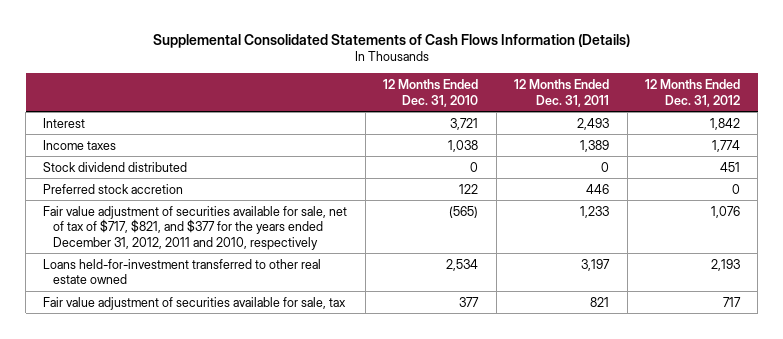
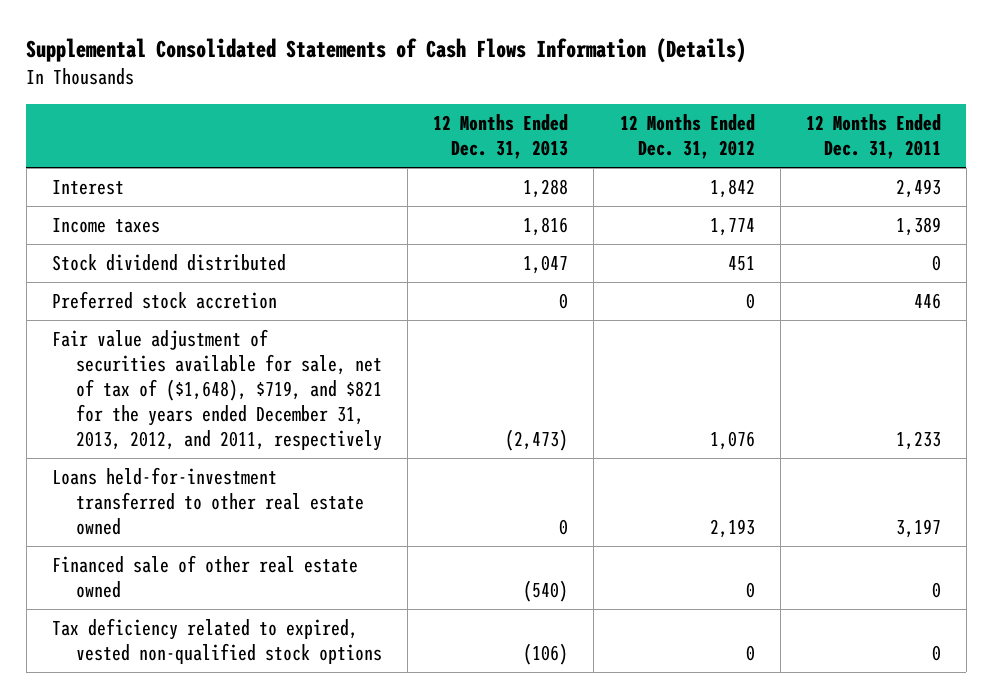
[383,79,479,107] 12 Months Ended Dec. 31, 2010 -> none
none -> [433,114,569,160] 12 Months Ended Dec. 31, 2013
[43,205,348,250] Fair value adjustment of securities available for sale, net of tax of $717, $821, and $377 for the years ended December 31, 2012, 2011 and 2010, respectively -> [51,328,383,452] Fair value adjustment of securities available for sale, net of tax of ($1,648), $719, and $821 for the years ended December 31, 2013, 2012, and 2011, respectively
[43,296,347,310] Fair value adjustment of securities available for sale, tax -> none
none -> [51,554,358,598] Financed sale of other real estate owned
none -> [51,617,383,664] Tax deficiency related to expired, vested non-qualified stock options

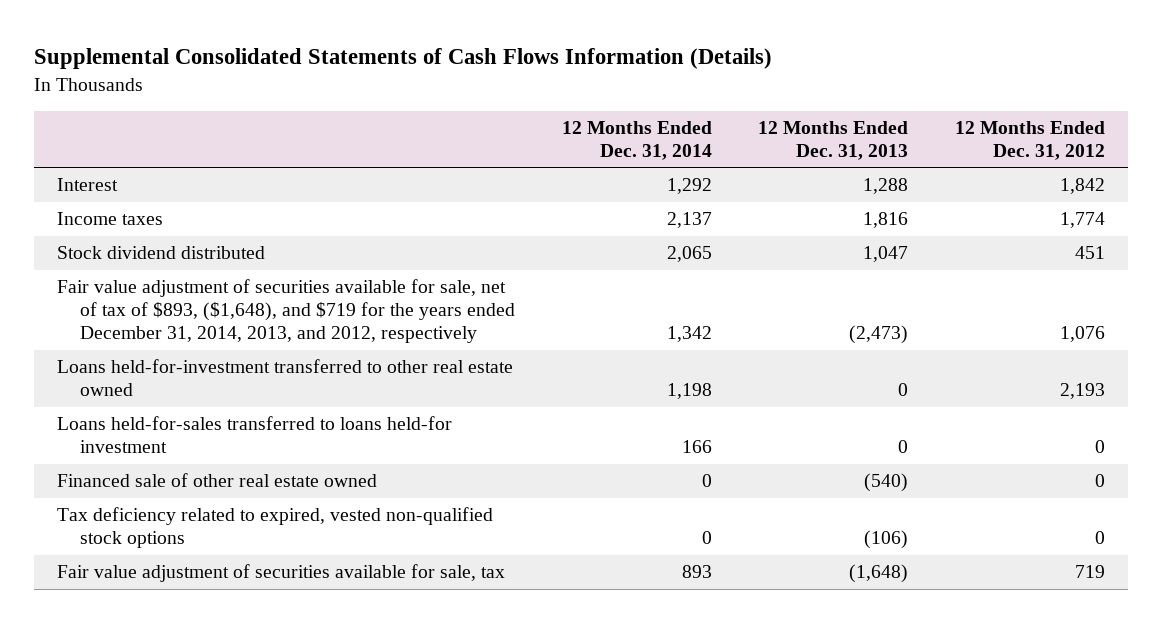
[805,114,941,160] 12 Months Ended Dec. 31, 2011 -> none
none -> [561,120,712,160] 12 Months Ended Dec. 31, 2014
[51,290,277,309] Preferred stock accretion -> none
[51,328,383,452] Fair value adjustment of securities available for sale, net of tax of ($1,648), $719, and $821 for the years ended December 31, 2013, 2012, and 2011, respectively -> [57,279,515,344] Fair value adjustment of securities available for sale, net of tax of $893, ($1,648), and $719 for the years ended December 31, 2014, 2013, and 2012, respectively
none -> [57,416,453,454] Loans held-for-sales transferred to loans held-for investment
none -> [57,564,506,583] Fair value adjustment of securities available for sale, tax

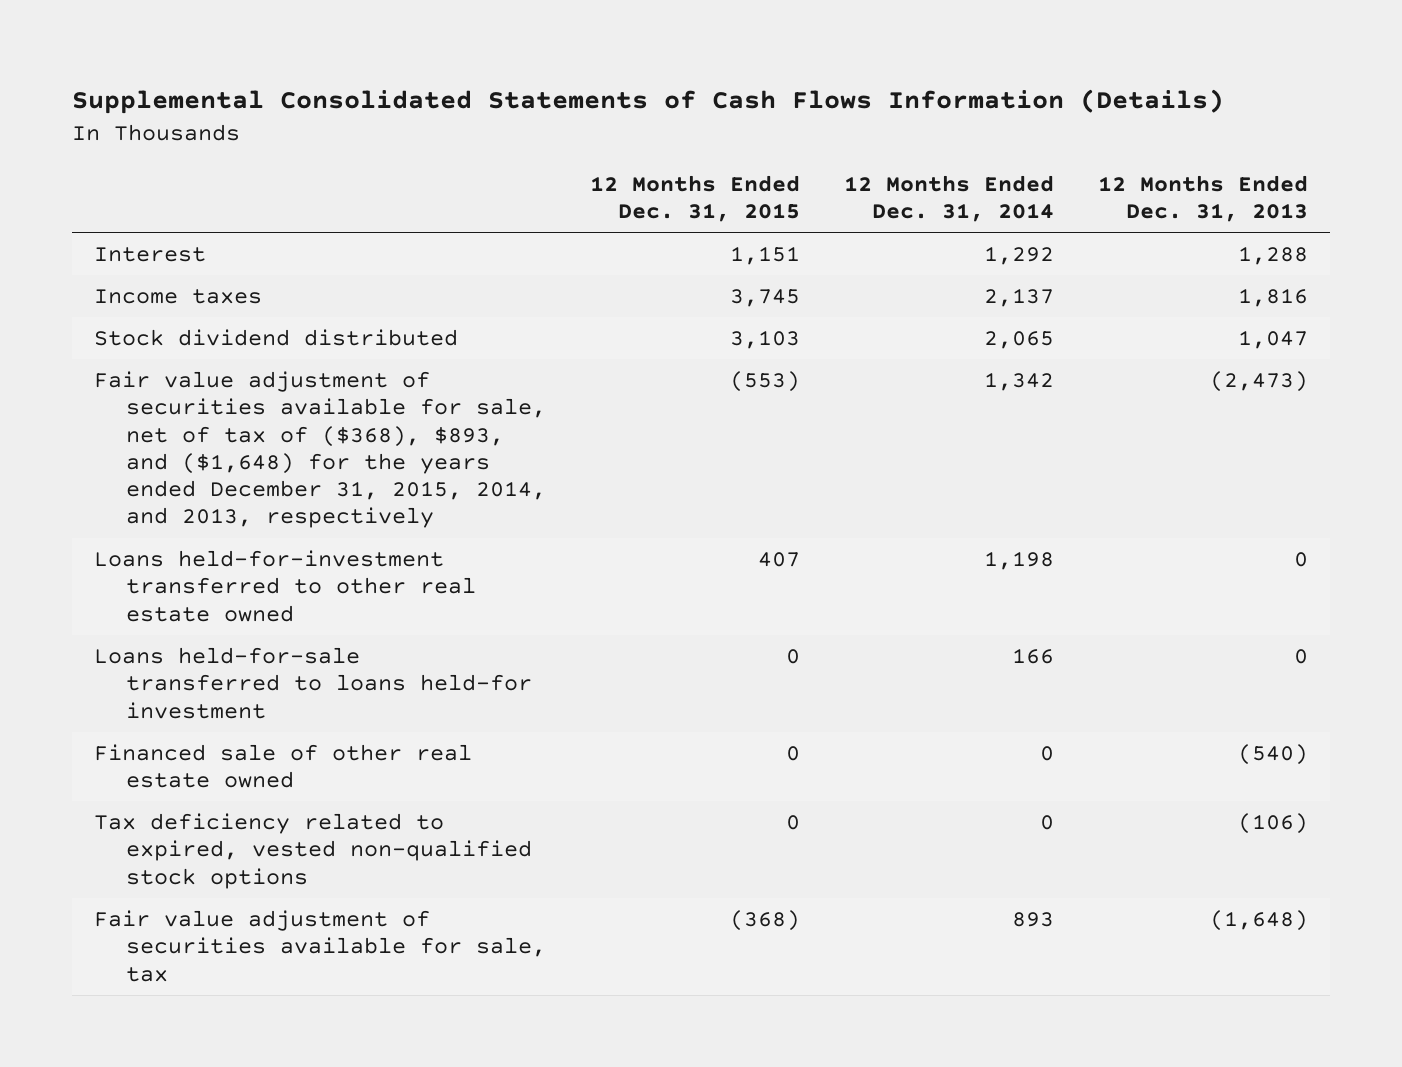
[954,120,1105,160] 12 Months Ended Dec. 31, 2012 -> none
none -> [590,174,801,223] 12 Months Ended Dec. 31, 2015
[57,279,515,344] Fair value adjustment of securities available for sale, net of tax of $893, ($1,648), and $719 for the years ended December 31, 2014, 2013, and 2012, respectively -> [94,370,547,529] Fair value adjustment of securities available for sale, net of tax of ($368), $893, and ($1,648) for the years ended December 31, 2015, 2014, and 2013, respectively
[57,416,453,454] Loans held-for-sales transferred to loans held-for investment -> [94,646,533,719] Loans held-for-sale transferred to loans held-for investment

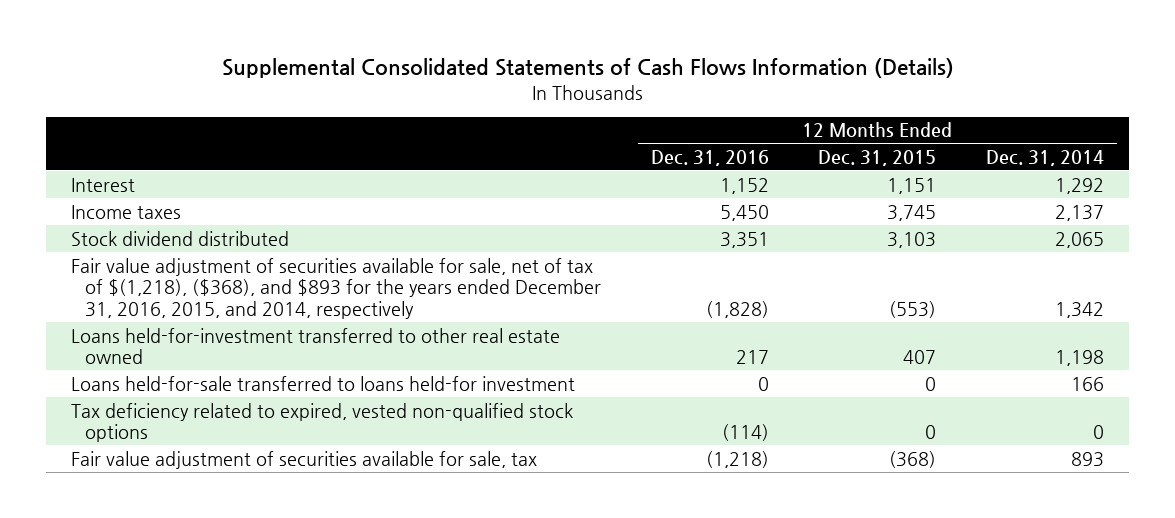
[1098,174,1309,223] 12 Months Ended Dec. 31, 2013 -> none
none -> [650,149,769,166] Dec. 31, 2016
[94,370,547,529] Fair value adjustment of securities available for sale, net of tax of ($368), $893, and ($1,648) for the years ended December 31, 2015, 2014, and 2013, respectively -> [71,257,602,319] Fair value adjustment of securities available for sale, net of tax of $(1,218), ($368), and $893 for the years ended December 31, 2016, 2015, and 2014, respectively
[94,743,473,789] Financed sale of other real estate owned -> none

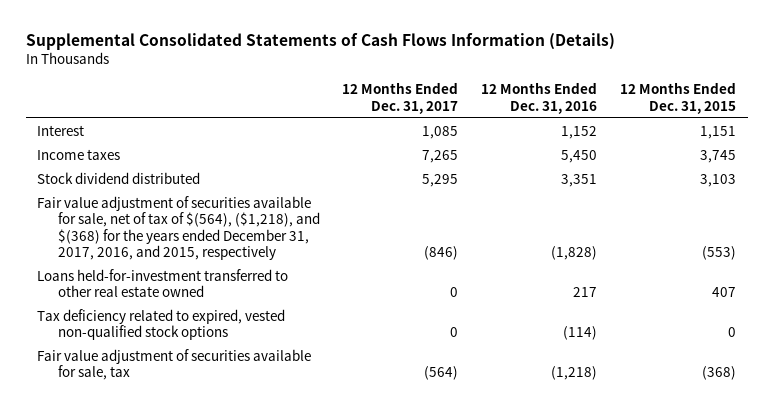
[986,149,1105,166] Dec. 31, 2014 -> none
none -> [342,82,459,114] 12 Months Ended Dec. 31, 2017
[71,257,602,319] Fair value adjustment of securities available for sale, net of tax of $(1,218), ($368), and $893 for the years ended December 31, 2016, 2015, and 2014, respectively -> [37,195,320,261] Fair value adjustment of securities available for sale, net of tax of $(564), ($1,218), and $(368) for the years ended December 31, 2017, 2016, and 2015, respectively
[71,375,576,391] Loans held-for-sale transferred to loans held-for investment -> none

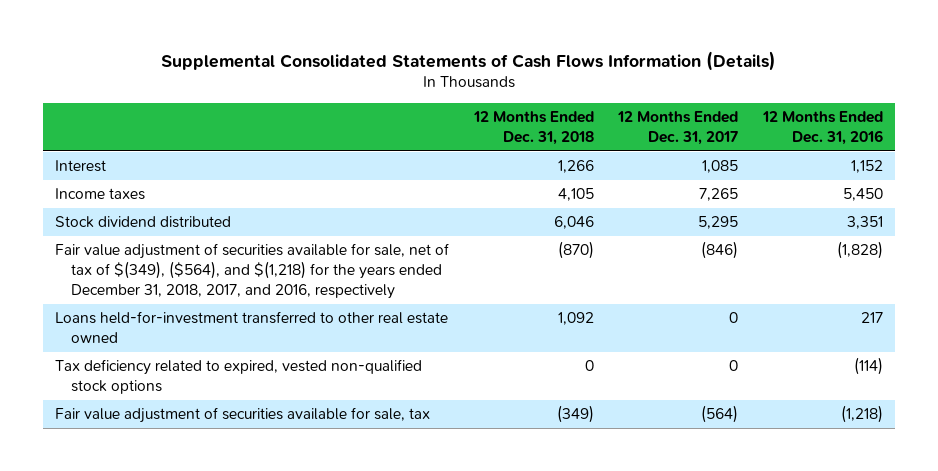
[620,82,737,114] 12 Months Ended Dec. 31, 2015 -> none
none -> [472,111,594,145] 12 Months Ended Dec. 31, 2018
[37,195,320,261] Fair value adjustment of securities available for sale, net of tax of $(564), ($1,218), and $(368) for the years ended December 31, 2017, 2016, and 2015, respectively -> [55,243,450,299] Fair value adjustment of securities available for sale, net of tax of $(349), ($564), and $(1,218) for the years ended December 31, 2018, 2017, and 2016, respectively

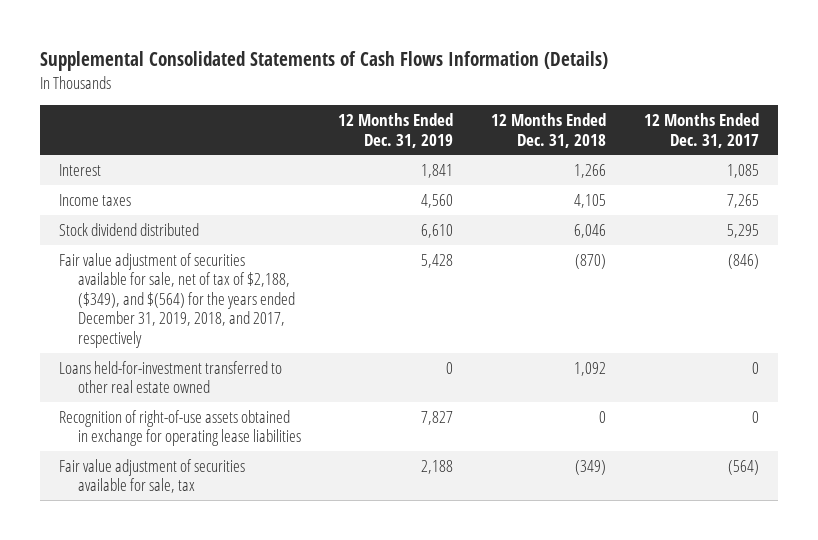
[761,111,883,145] 12 Months Ended Dec. 31, 2016 -> none
none -> [338,112,454,148] 12 Months Ended Dec. 31, 2019
[55,243,450,299] Fair value adjustment of securities available for sale, net of tax of $(349), ($564), and $(1,218) for the years ended December 31, 2018, 2017, and 2016, respectively -> [58,252,295,348] Fair value adjustment of securities available for sale, net of tax of $2,188, ($349), and $(564) for the years ended December 31, 2019, 2018, and 2017, respectively
[55,359,423,395] Tax deficiency related to expired, vested non-qualified stock options -> none
none -> [58,409,301,447] Recognition of right-of-use assets obtained in exchange for operating lease liabilities

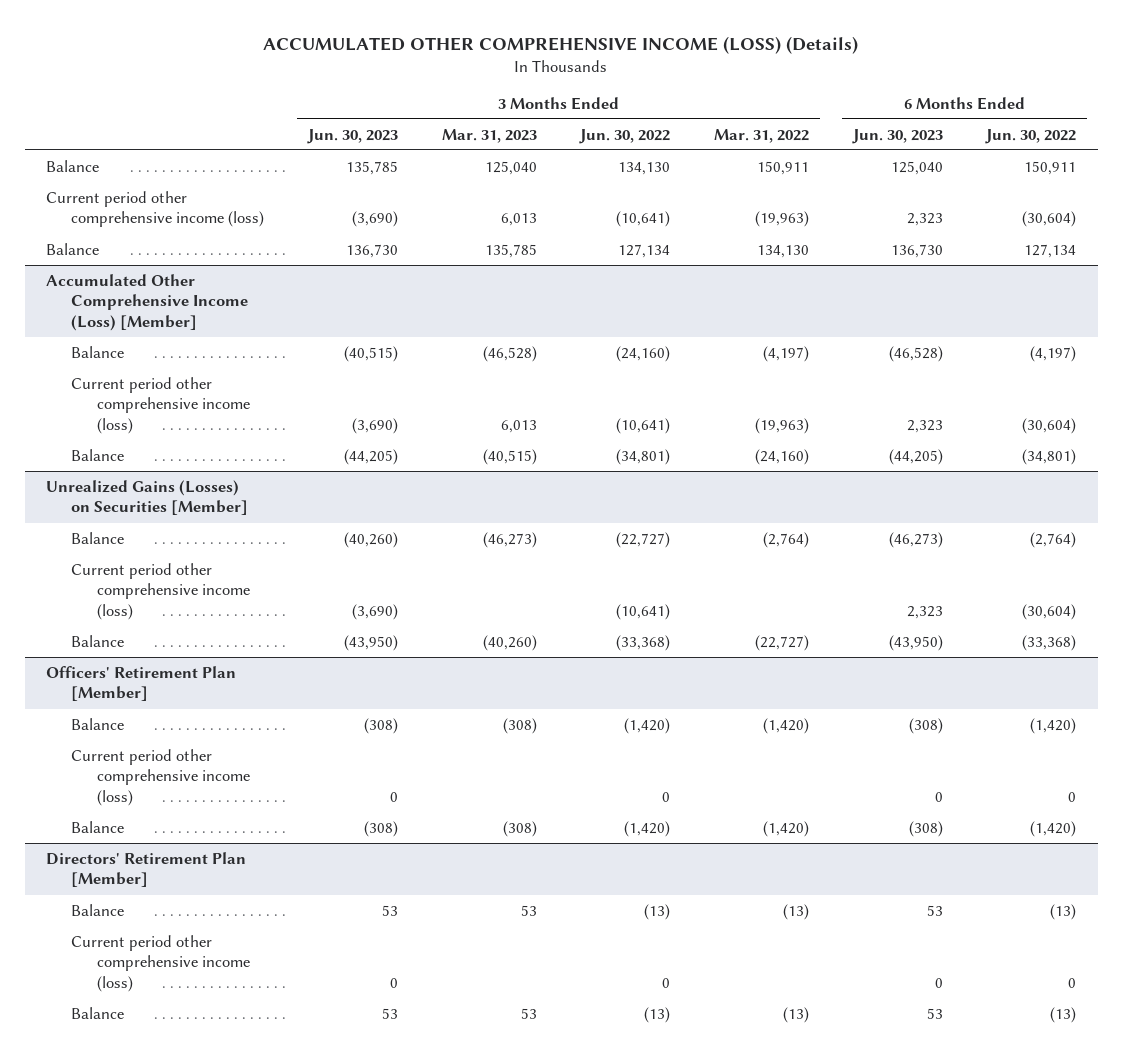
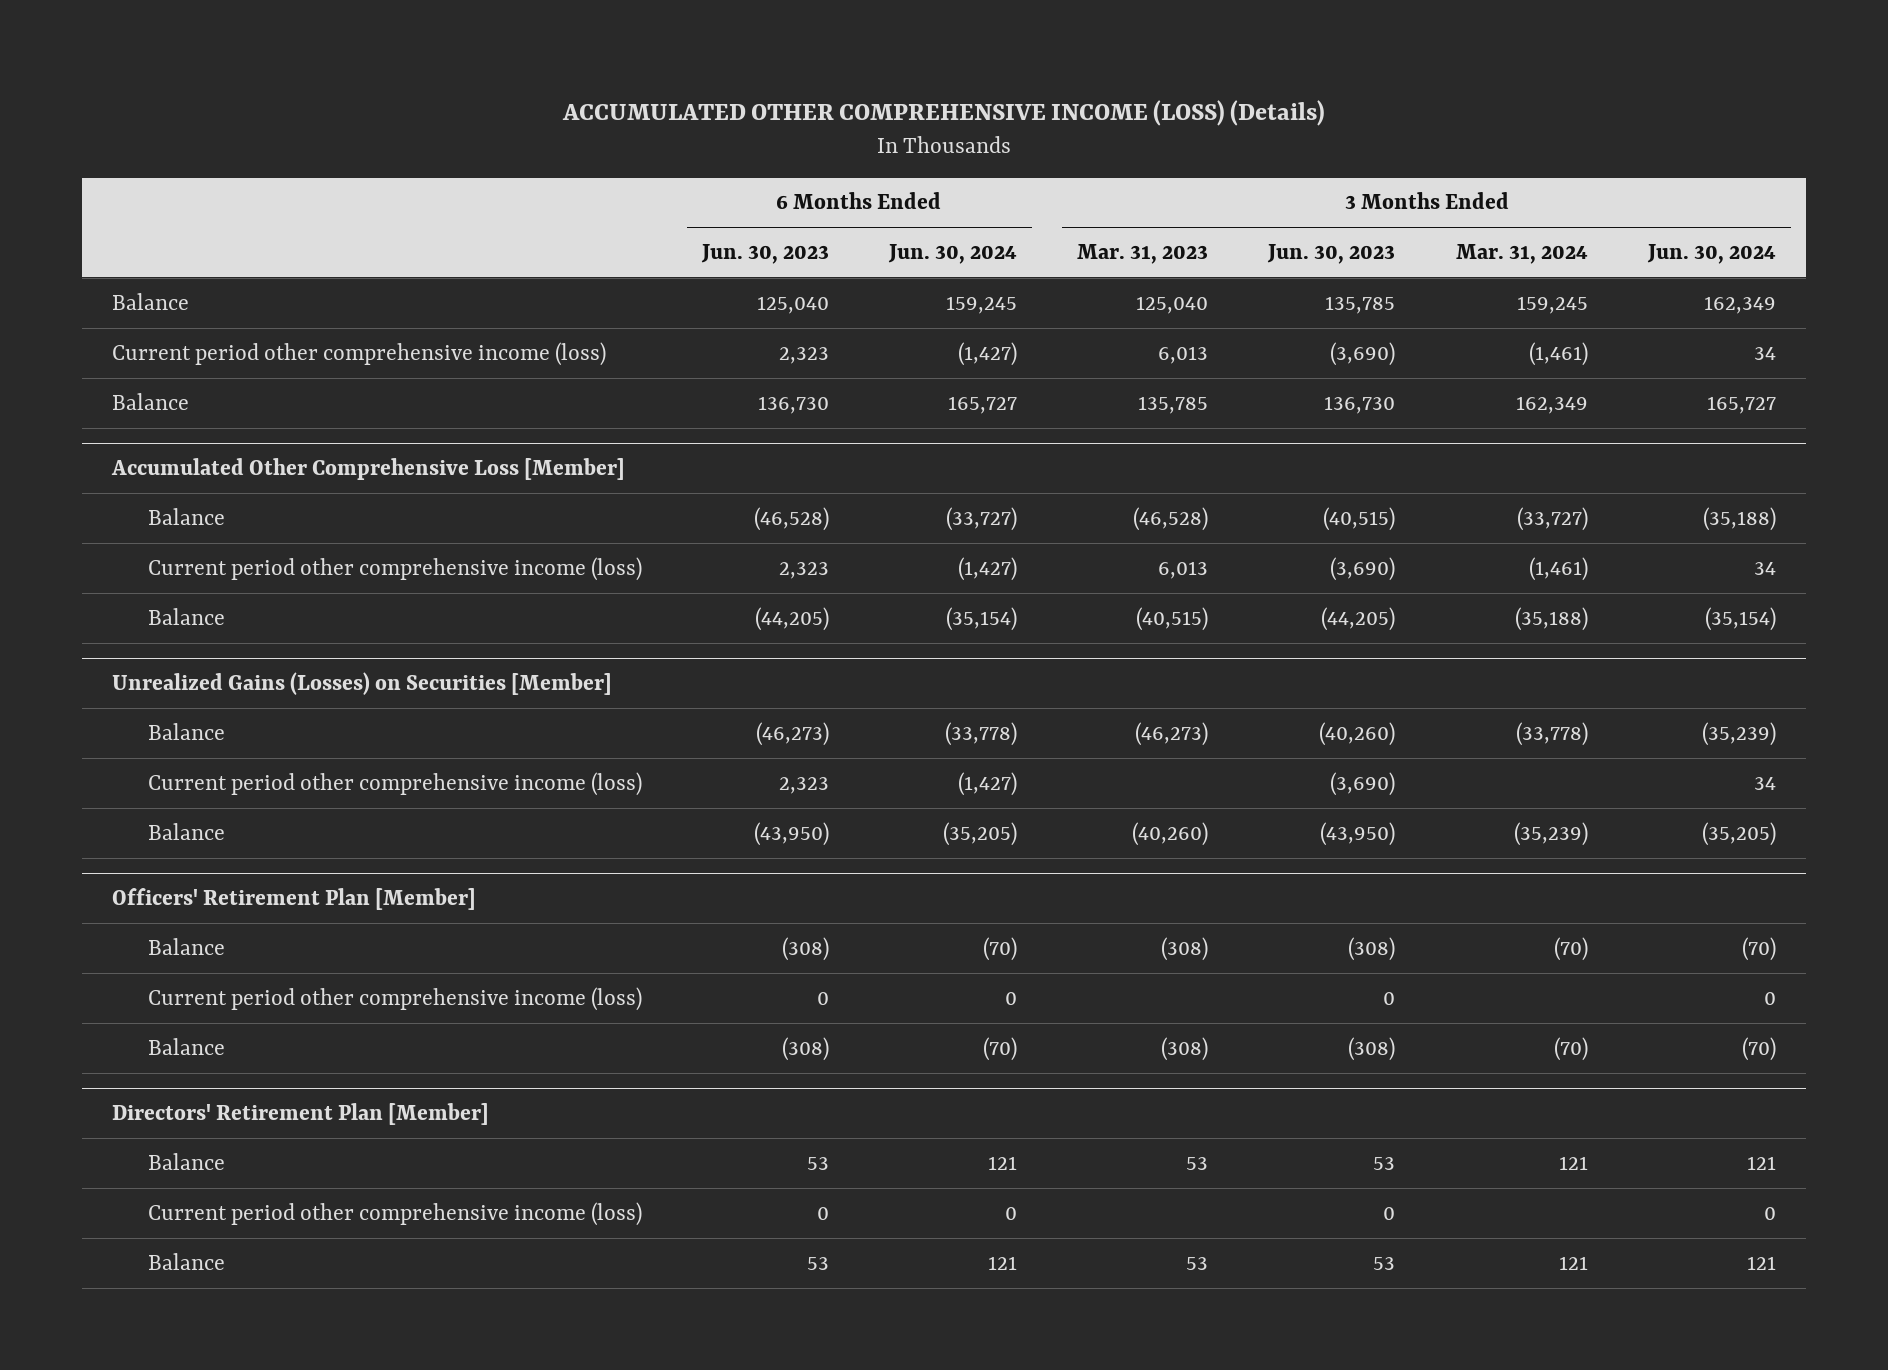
[579,128,671,144] Jun. 30, 2022 -> none
[714,128,810,143] Mar. 31, 2022 -> none
[985,128,1077,144] Jun. 30, 2022 -> none
none -> [888,244,1018,265] Jun. 30, 2024
none -> [1455,244,1588,265] Mar. 31, 2024
none -> [1646,244,1776,265] Jun. 30, 2024
[46,273,249,332] Accumulated Other Comprehensive Income (Loss) [Member] -> [111,458,626,481] Accumulated Other Comprehensive Loss [Member]

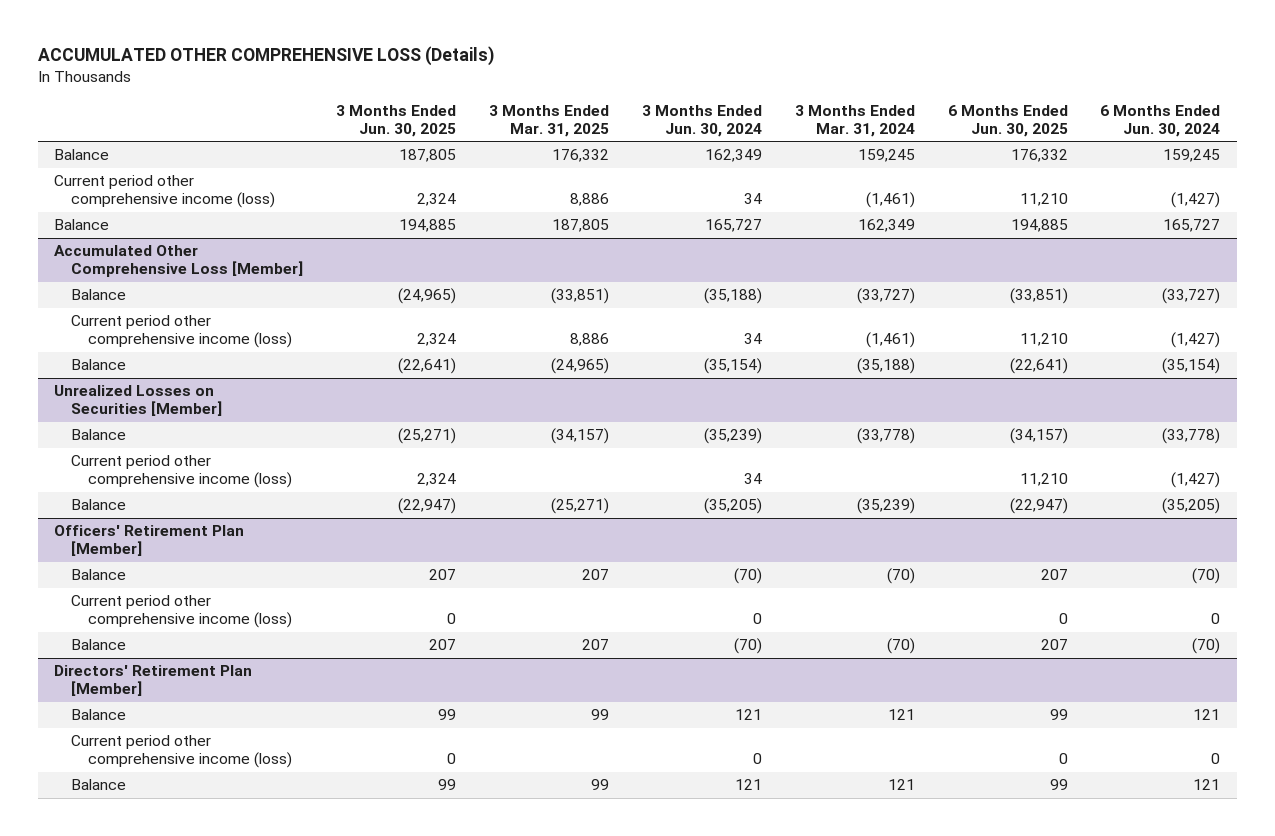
[561,100,1325,127] ACCUMULATED OTHER COMPREHENSIVE INCOME (LOSS) (Details) -> [37,46,494,67] ACCUMULATED OTHER COMPREHENSIVE LOSS (Details)
[700,244,829,265] Jun. 30, 2023 -> none
[1077,244,1209,265] Mar. 31, 2023 -> none
[1267,244,1396,265] Jun. 30, 2023 -> none
none -> [335,104,456,137] 3 Months Ended Jun. 30, 2025
none -> [488,104,609,137] 3 Months Ended Mar. 31, 2025
none -> [947,104,1068,137] 6 Months Ended Jun. 30, 2025
[112,672,613,696] Unrealized Gains (Losses) on Securities [Member] -> [54,385,222,417] Unrealized Losses on Securities [Member]

